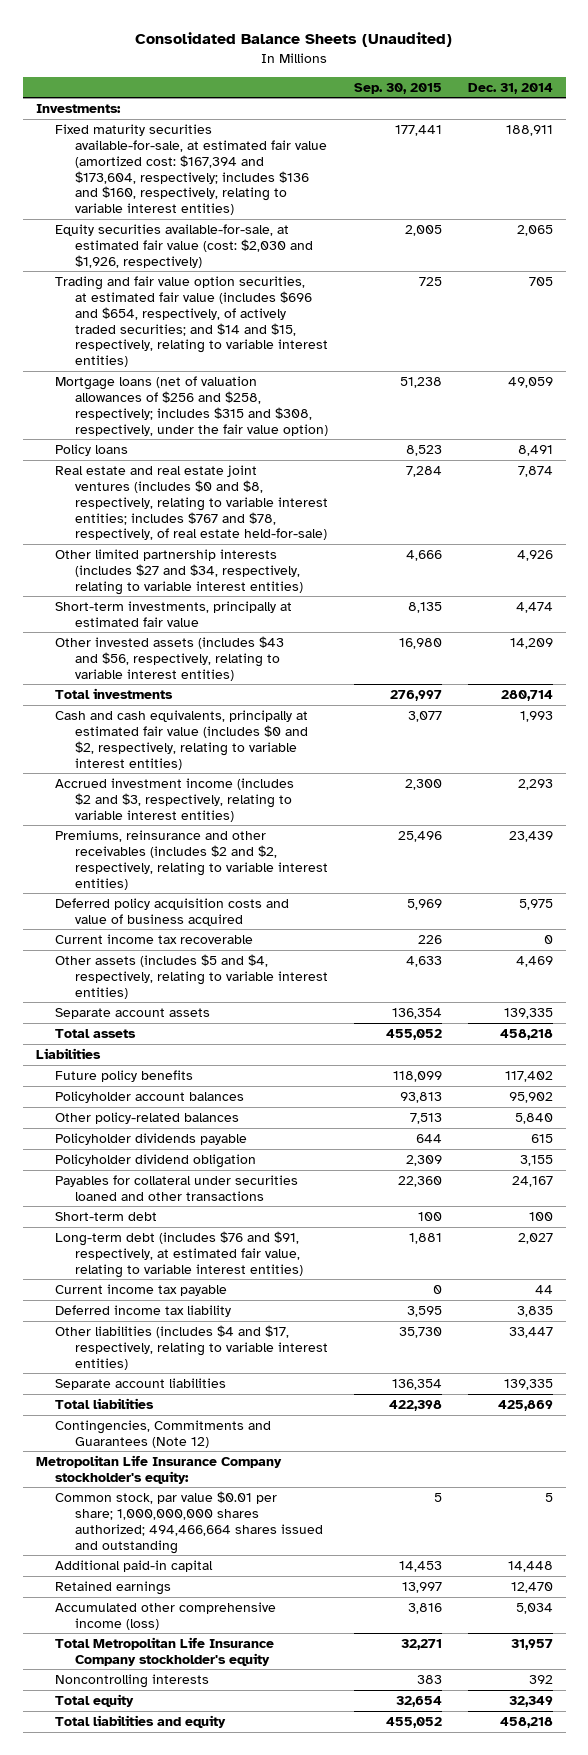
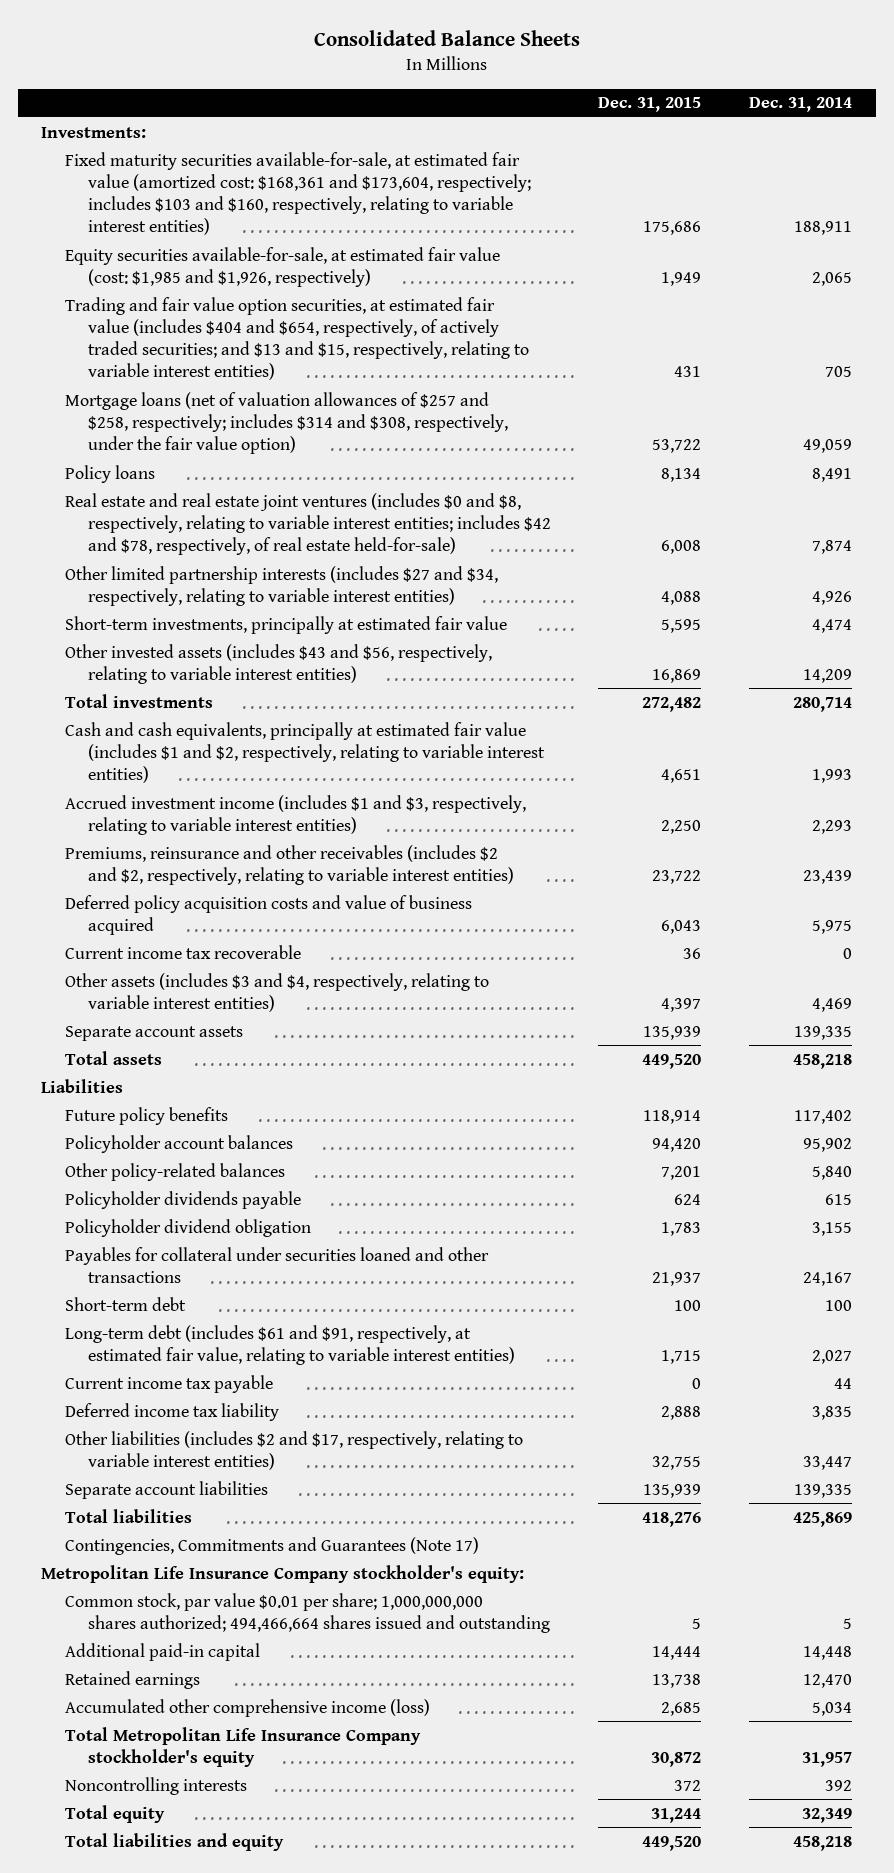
[135,32,453,48] Consolidated Balance Sheets (Unaudited) -> [313,29,580,46] Consolidated Balance Sheets
[353,82,442,94] Sep. 30, 2015 -> none
none -> [598,97,702,113] Dec. 31, 2015
[55,123,327,216] Fixed maturity securities available-for-sale, at estimated fair value (amortized cost: $167,394 and $173,604, respectively; includes $136 and $160, respectively, relating to variable interest entities) -> [64,151,531,236] Fixed maturity securities available-for-sale, at estimated fair value (amortized cost: $168,361 and $173,604, respectively; includes $103 and $160, respectively, relating to variable interest entities)
[55,223,313,268] Equity securities available-for-sale, at estimated fair value (cost: $2,030 and $1,926, respectively) -> [64,246,500,287] Equity securities available-for-sale, at estimated fair value (cost: $1,985 and $1,926, respectively)
[55,275,328,368] Trading and fair value option securities, at estimated fair value (includes $696 and $654, respectively, of actively traded securities; and $14 and $15, respectively, relating to variable interest entities) -> [64,296,529,381] Trading and fair value option securities, at estimated fair value (includes $404 and $654, respectively, of actively traded securities; and $13 and $15, respectively, relating to variable interest entities)
[55,375,328,436] Mortgage loans (net of valuation allowances of $256 and $258, respectively; includes $315 and $308, respectively, under the fair value option) -> [64,391,508,455] Mortgage loans (net of valuation allowances of $257 and $258, respectively; includes $314 and $308, respectively, under the fair value option)
[55,464,328,541] Real estate and real estate joint ventures (includes $0 and $8, respectively, relating to variable interest entities; includes $767 and $78, respectively, of real estate held-for-sale) -> [64,492,551,556] Real estate and real estate joint ventures (includes $0 and $8, respectively, relating to variable interest entities; includes $42 and $78, respectively, of real estate held-for-sale)
[55,709,309,770] Cash and cash equivalents, principally at estimated fair value (includes $0 and $2, respectively, relating to variable interest entities) -> [64,721,545,784] Cash and cash equivalents, principally at estimated fair value (includes $1 and $2, respectively, relating to variable interest entities)
[55,777,295,822] Accrued investment income (includes $2 and $3, respectively, relating to variable interest entities) -> [64,794,526,835] Accrued investment income (includes $1 and $3, respectively, relating to variable interest entities)
[55,953,328,999] Other assets (includes $5 and $4, respectively, relating to variable interest entities) -> [64,972,489,1012] Other assets (includes $3 and $4, respectively, relating to variable interest entities)
[55,1230,303,1278] Long-term debt (includes $76 and $91, respectively, at estimated fair value, relating to variable interest entities) -> [64,1324,515,1365] Long-term debt (includes $61 and $91, respectively, at estimated fair value, relating to variable interest entities)
[55,1324,328,1370] Other liabilities (includes $4 and $17, respectively, relating to variable interest entities) -> [64,1430,523,1470] Other liabilities (includes $2 and $17, respectively, relating to variable interest entities)
[55,1419,272,1448] Contingencies, Commitments and Guarantees (Note 12) -> [64,1536,479,1555] Contingencies, Commitments and Guarantees (Note 17)

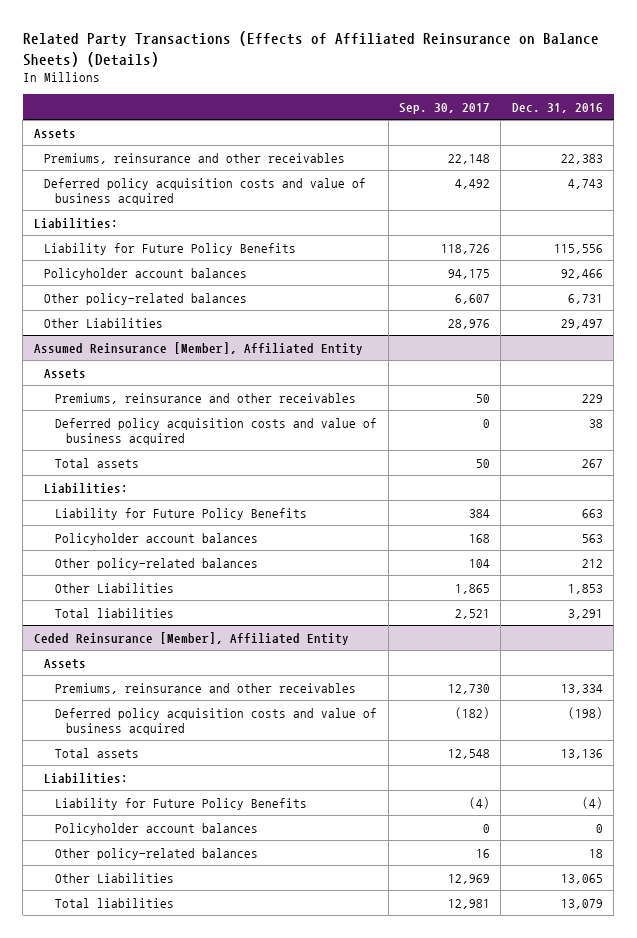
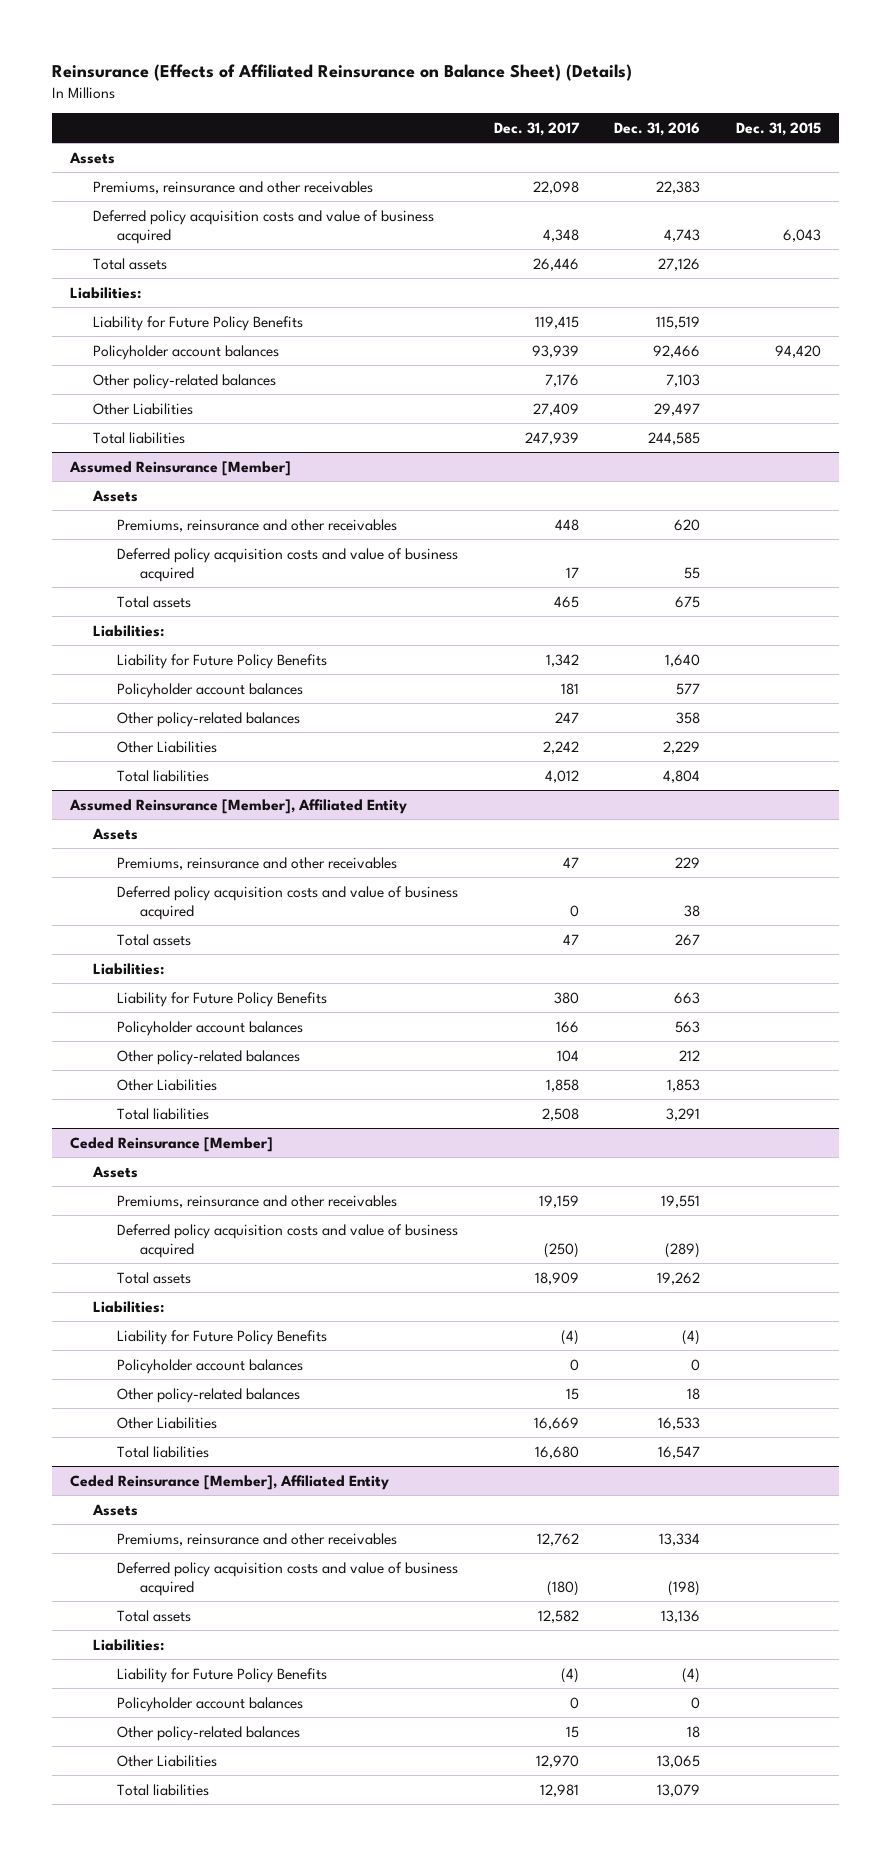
[22,31,599,67] Related Party Transactions (Effects of Affiliated Reinsurance on Balance Sheets) (Details) -> [52,63,633,81] Reinsurance (Effects of Affiliated Reinsurance on Balance Sheet) (Details)
[398,102,490,114] Sep. 30, 2017 -> none
none -> [493,121,580,136] Dec. 31, 2017
none -> [736,121,822,136] Dec. 31, 2015
none -> [93,257,168,270] Total assets
[553,243,603,254] 115,556 -> [656,315,701,329] 115,519
[567,293,603,304] 6,731 -> [666,373,701,387] 7,103
none -> [93,431,186,444] Total liabilities
none -> [69,460,292,476] Assumed Reinsurance [Member]
none -> [92,489,139,502] Assets
none -> [116,518,397,532] Premiums, reinsurance and other receivables
none -> [116,547,458,583] Deferred policy acquisition costs and value of business acquired
none -> [116,595,191,608] Total assets
none -> [93,624,165,637] Liabilities:
none -> [116,653,327,669] Liability for Future Policy Benefits
none -> [116,682,303,698] Policyholder account balances
none -> [116,711,300,727] Other policy-related balances
none -> [116,740,217,753] Other Liabilities
none -> [116,769,209,782] Total liabilities
none -> [70,1136,274,1152] Ceded Reinsurance [Member]
none -> [92,1165,139,1178] Assets
none -> [116,1194,397,1208] Premiums, reinsurance and other receivables
none -> [116,1223,458,1259] Deferred policy acquisition costs and value of business acquired
none -> [116,1271,191,1284] Total assets
none -> [93,1300,165,1313] Liabilities:
none -> [116,1329,327,1345] Liability for Future Policy Benefits
none -> [116,1358,303,1374] Policyholder account balances
none -> [116,1387,300,1403] Other policy-related balances
none -> [116,1416,217,1429] Other Liabilities
none -> [116,1445,209,1458] Total liabilities

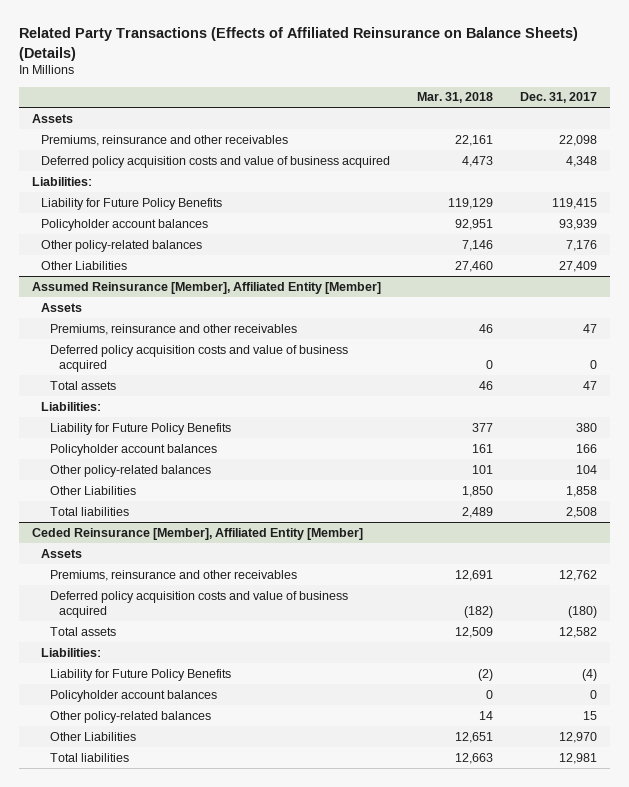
[52,63,633,81] Reinsurance (Effects of Affiliated Reinsurance on Balance Sheet) (Details) -> [19,27,579,61] Related Party Transactions (Effects of Affiliated Reinsurance on Balance Sheets) (Details)
[614,121,701,136] Dec. 31, 2016 -> none
[736,121,822,136] Dec. 31, 2015 -> none
none -> [417,92,494,104] Mar. 31, 2018
[93,257,168,270] Total assets -> none
[93,431,186,444] Total liabilities -> none
[69,460,292,476] Assumed Reinsurance [Member] -> none
[92,489,139,502] Assets -> none
[116,518,397,532] Premiums, reinsurance and other receivables -> none
[116,547,458,583] Deferred policy acquisition costs and value of business acquired -> none
[116,595,191,608] Total assets -> none
[93,624,165,637] Liabilities: -> none
[116,653,327,669] Liability for Future Policy Benefits -> none
[116,682,303,698] Policyholder account balances -> none
[116,711,300,727] Other policy-related balances -> none
[116,740,217,753] Other Liabilities -> none
[116,769,209,782] Total liabilities -> none
[69,798,408,814] Assumed Reinsurance [Member], Affiliated Entity -> [32,281,382,294] Assumed Reinsurance [Member], Affiliated Entity [Member]
[70,1136,274,1152] Ceded Reinsurance [Member] -> none
[92,1165,139,1178] Assets -> none
[116,1194,397,1208] Premiums, reinsurance and other receivables -> none
[116,1223,458,1259] Deferred policy acquisition costs and value of business acquired -> none
[116,1271,191,1284] Total assets -> none
[93,1300,165,1313] Liabilities: -> none
[116,1329,327,1345] Liability for Future Policy Benefits -> none
[116,1358,303,1374] Policyholder account balances -> none
[116,1387,300,1403] Other policy-related balances -> none
[116,1416,217,1429] Other Liabilities -> none
[116,1445,209,1458] Total liabilities -> none
[70,1474,390,1490] Ceded Reinsurance [Member], Affiliated Entity -> [32,527,364,540] Ceded Reinsurance [Member], Affiliated Entity [Member]

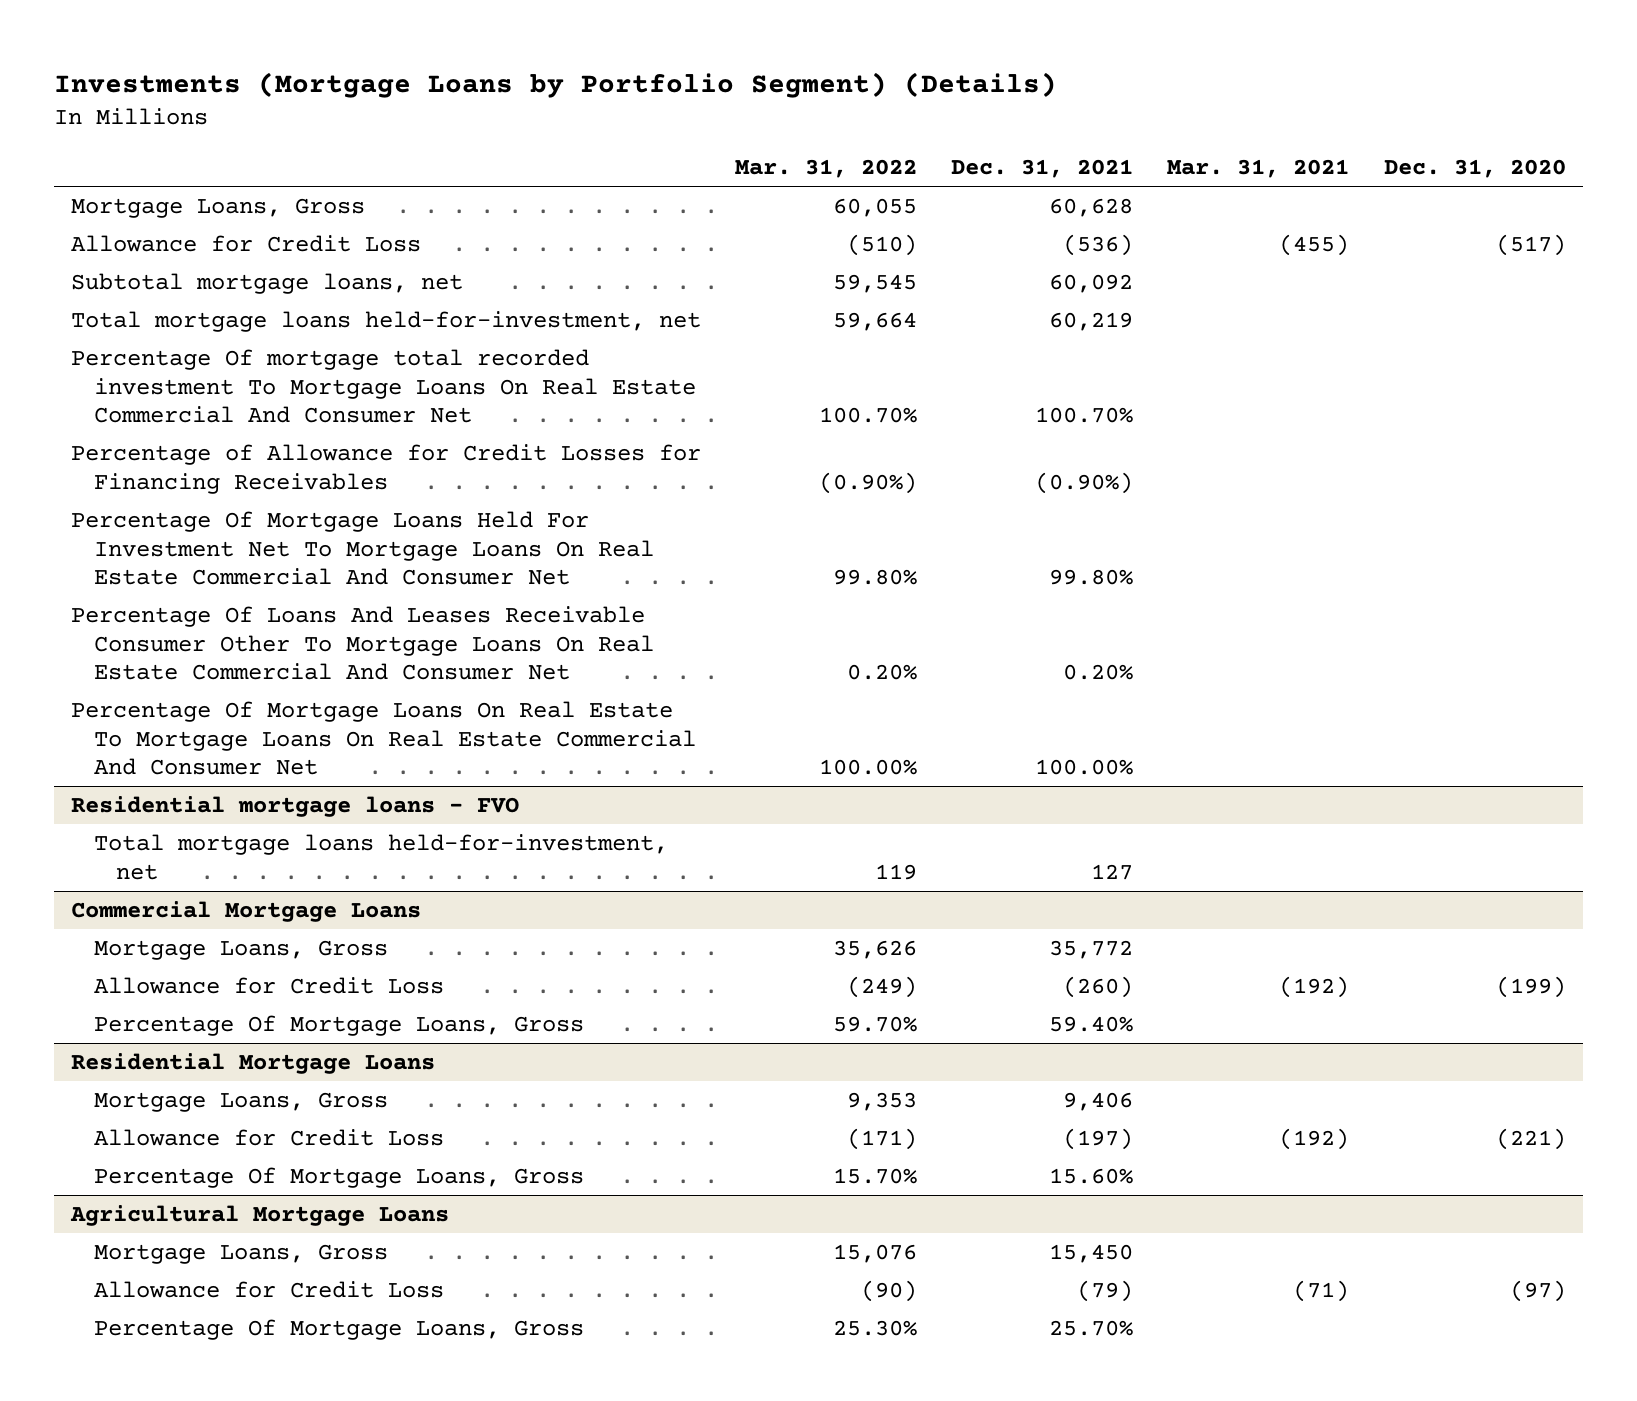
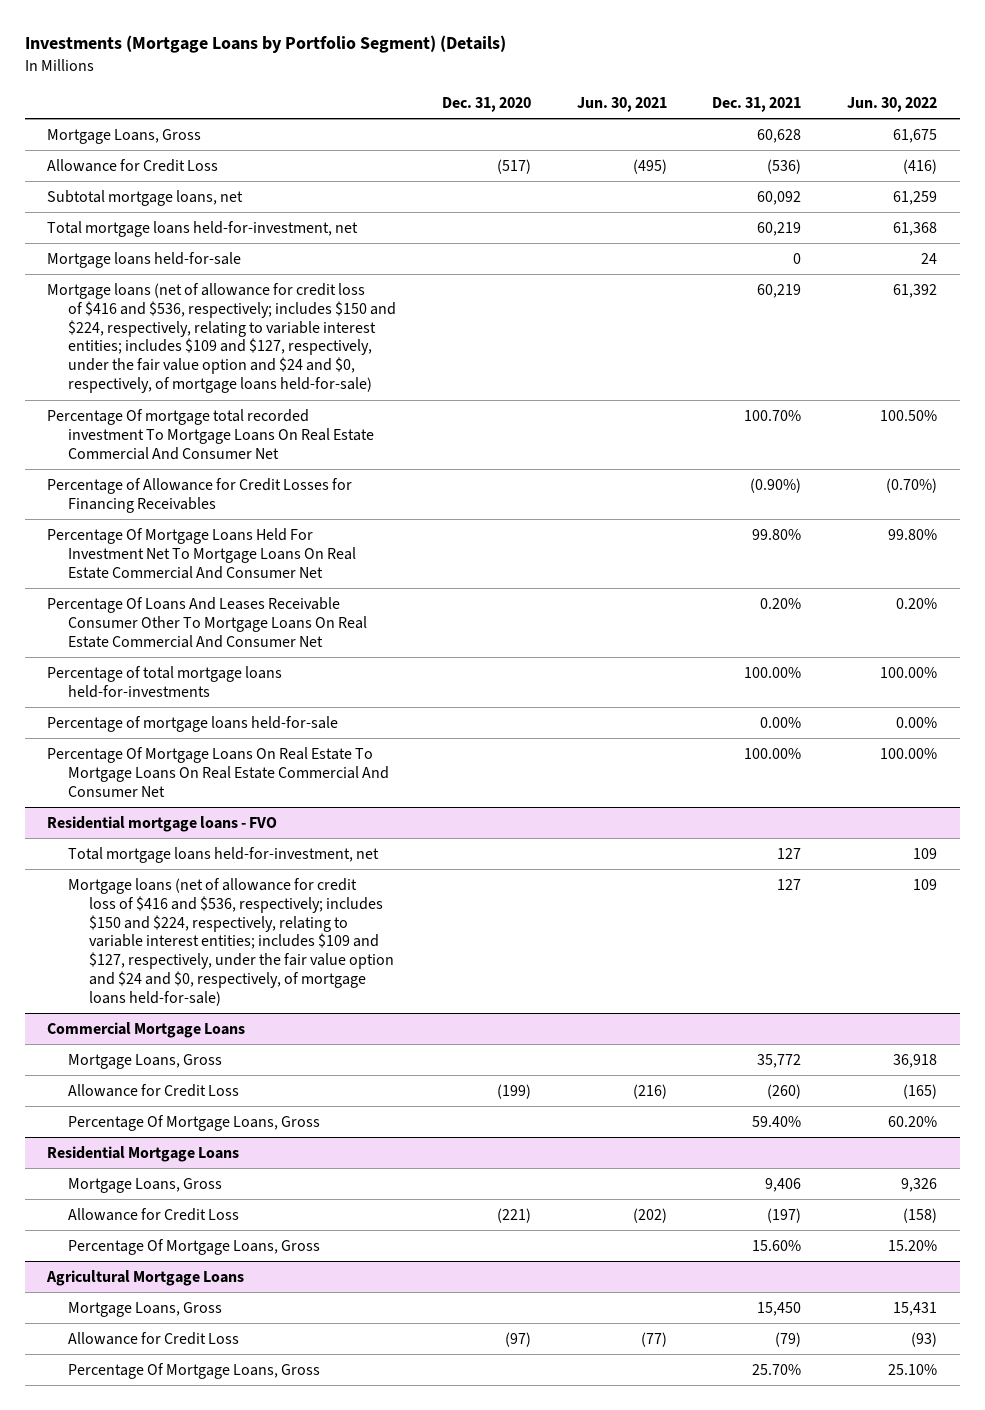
[735,159,918,179] Mar. 31, 2022 -> none
[1167,159,1350,179] Mar. 31, 2021 -> none
none -> [576,96,667,112] Jun. 30, 2021
none -> [847,96,938,112] Jun. 30, 2022
none -> [47,251,242,268] Mortgage loans held-for-sale
none -> [47,282,397,394] Mortgage loans (net of allowance for credit loss of $416 and $536, respectively; includes $150 and $224, respectively, relating to variable interest entities; includes $109 and $127, respectively, under the fair value option and $24 and $0, respectively, of mortgage loans held-for-sale)
none -> [47,665,283,698] Percentage of total mortgage loans held-for-investments
none -> [47,715,339,732] Percentage of mortgage loans held-for-sale
none -> [68,877,394,1006] Mortgage loans (net of allowance for credit loss of $416 and $536, respectively; includes $150 and $224, respectively, relating to variable interest entities; includes $109 and $127, respectively, under the fair value option and $24 and $0, respectively, of mortgage loans held-for-sale)

